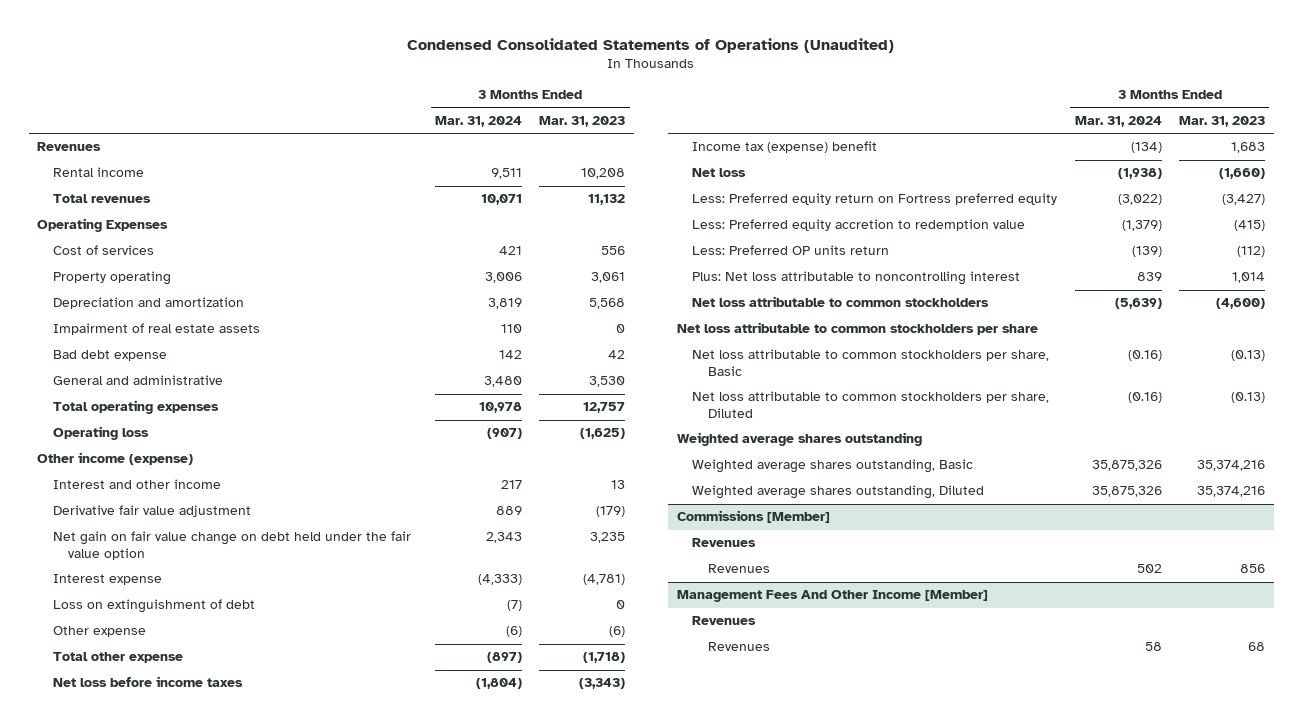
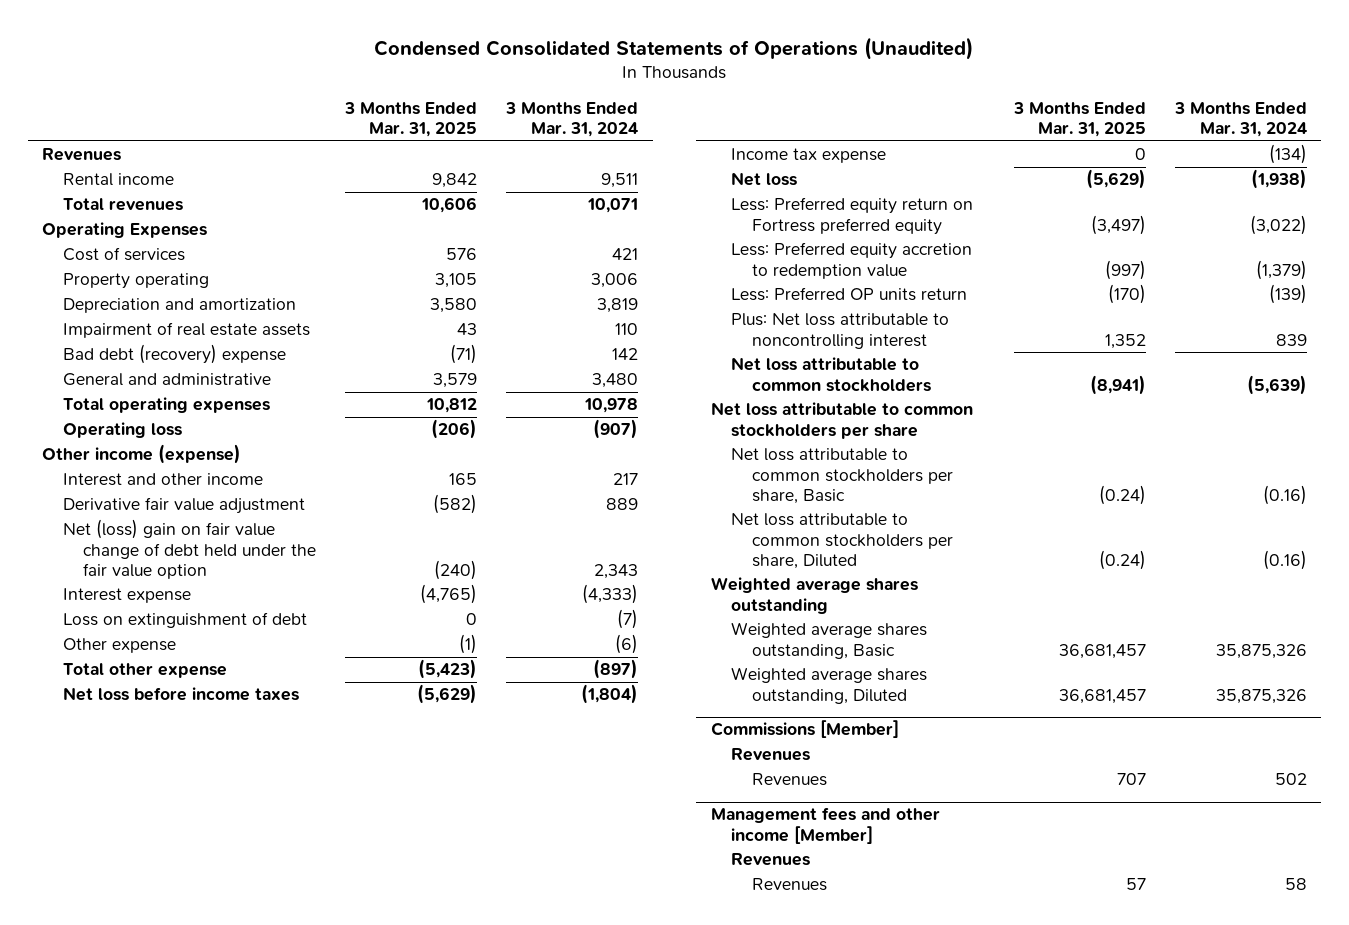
[539,116,626,128] Mar. 31, 2023 -> none
none -> [344,101,478,138] 3 Months Ended Mar. 31, 2025
[52,350,167,362] Bad debt expense -> [62,344,286,365] Bad debt (recovery) expense
[52,531,411,560] Net gain on fair value change on debt held under the fair value option -> [62,519,316,579] Net (loss) gain on fair value change of debt held under the fair value option
[692,141,878,154] Income tax (expense) benefit -> [731,148,887,164] Income tax expense
[676,590,988,603] Management Fees And Other Income [Member] -> [710,807,940,844] Management fees and other income [Member]

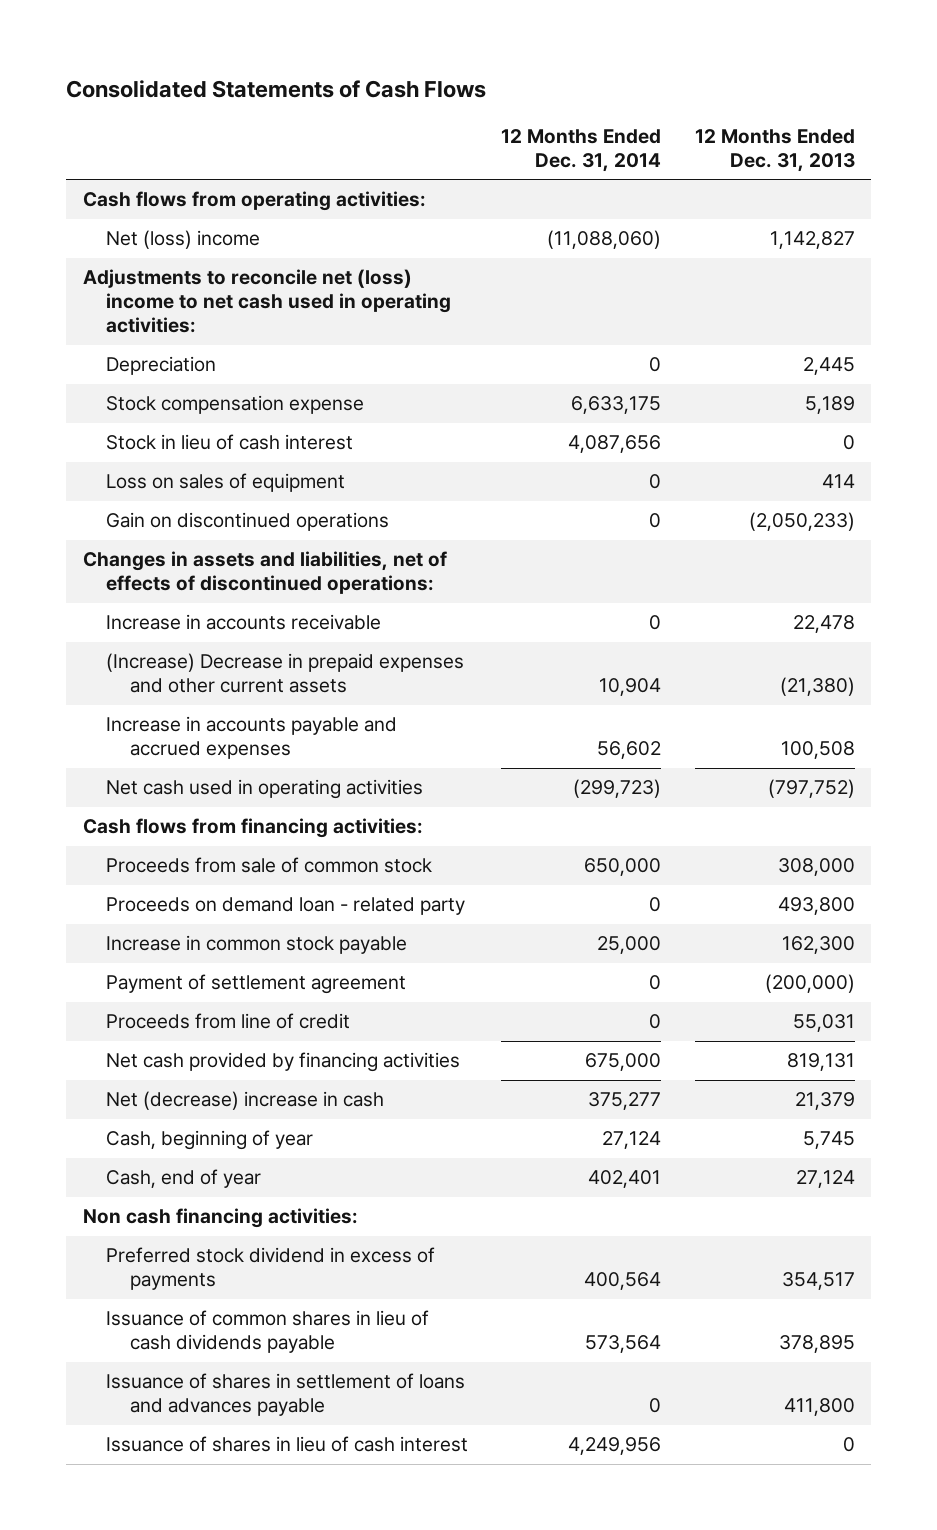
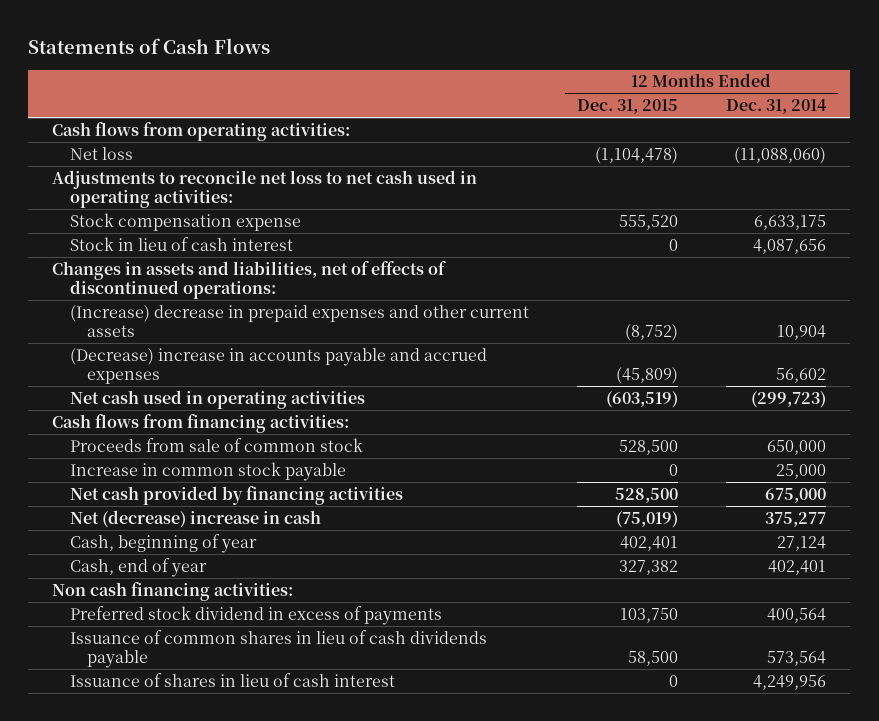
[66,79,487,98] Consolidated Statements of Cash Flows -> [28,37,271,54] Statements of Cash Flows
[694,128,855,172] 12 Months Ended Dec. 31, 2013 -> none
none -> [576,99,678,115] Dec. 31, 2015
[106,356,217,376] Depreciation -> none
[106,230,261,250] Net (loss) income -> [69,146,133,160] Net loss
[82,269,452,334] Adjustments to reconcile net (loss) income to net cash used in operating activities: -> [52,169,478,208] Adjustments to reconcile net loss to net cash used in operating activities:
[106,473,346,493] Loss on sales of equipment -> none
[106,512,390,532] Gain on discontinued operations -> none
[106,614,382,631] Increase in accounts receivable -> none
[106,653,465,694] (Increase) Decrease in prepaid expenses and other current assets -> [69,304,529,337] (Increase) decrease in prepaid expenses and other current assets
[106,716,398,760] Increase in accounts payable and accrued expenses -> [69,347,487,384] (Decrease) increase in accounts payable and accrued expenses
[106,897,466,916] Proceeds on demand loan - related party -> none
[106,974,407,995] Payment of settlement agreement -> none
[106,1013,351,1030] Proceeds from line of credit -> none
[106,1373,466,1417] Issuance of shares in settlement of loans and advances payable -> none

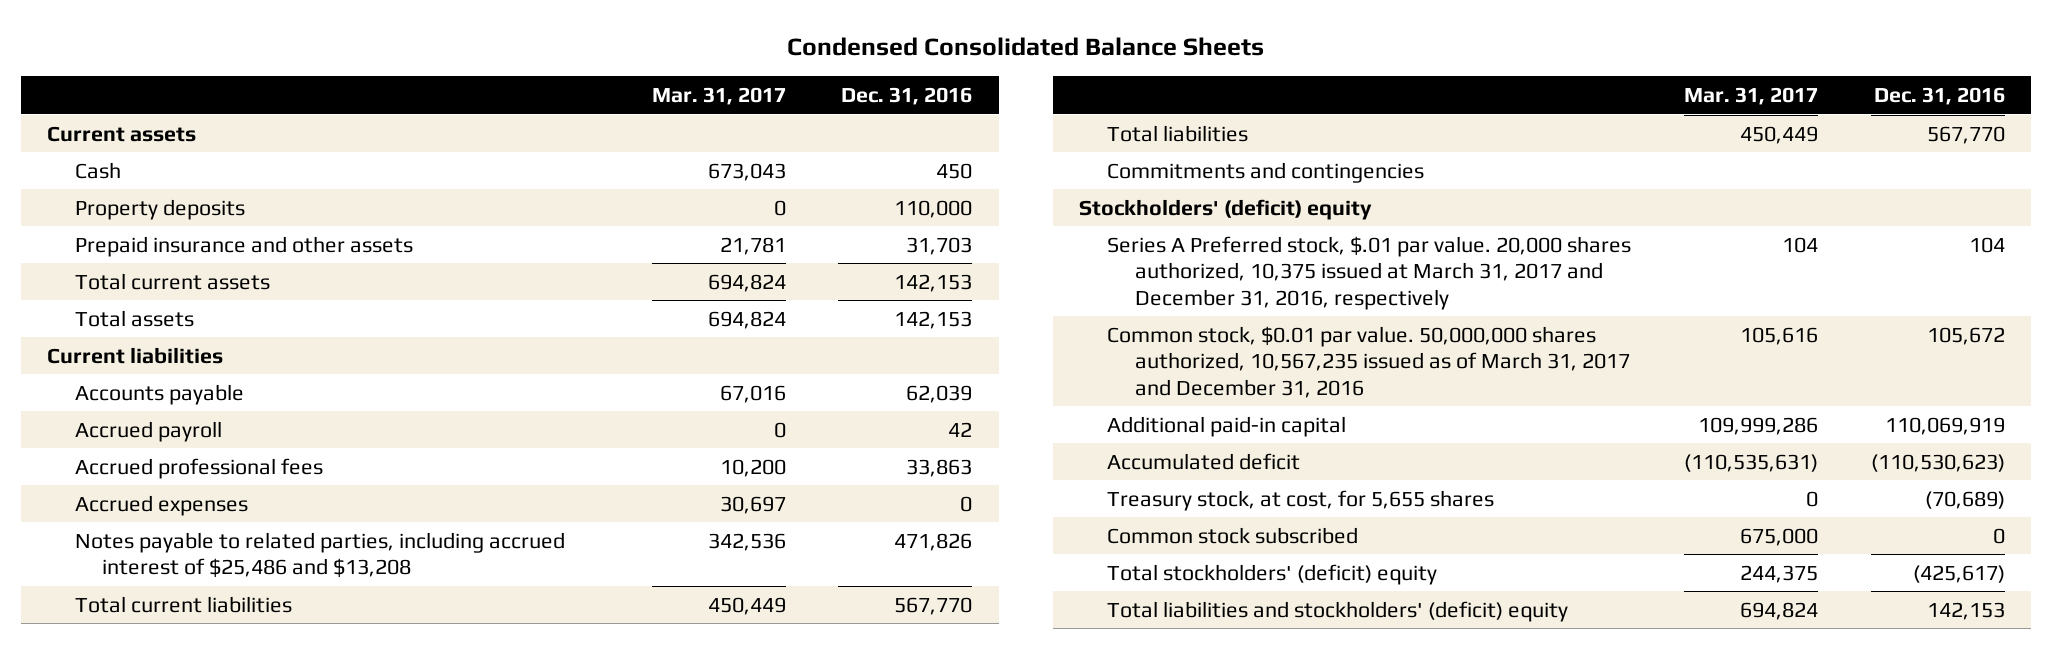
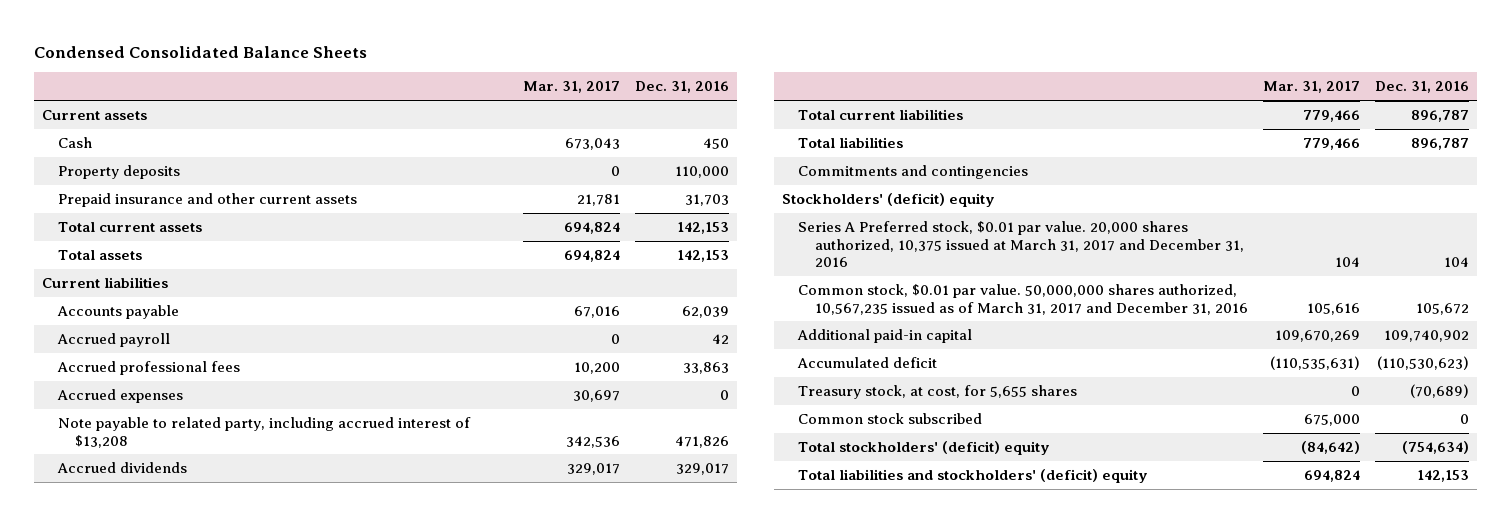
[74,235,413,257] Prepaid insurance and other assets -> [58,192,358,207] Prepaid insurance and other current assets
[74,531,565,579] Notes payable to related parties, including accrued interest of $25,486 and $13,208 -> [58,416,472,448] Note payable to related party, including accrued interest of $13,208
none -> [57,461,188,473] Accrued dividends
[707,596,786,615] 450,449 -> [1302,109,1360,122] 779,466
[894,596,973,615] 567,770 -> [1411,109,1470,122] 896,787
[1739,125,1818,144] 450,449 -> [1302,137,1360,150] 779,466
[1926,125,2005,144] 567,770 -> [1411,137,1470,150] 896,787
[1107,235,1632,310] Series A Preferred stock, $.01 par value. 20,000 shares authorized, 10,375 issued at March 31, 2017 and December 31, 2016, respectively -> [798,220,1244,268] Series A Preferred stock, $0.01 par value. 20,000 shares authorized, 10,375 issued at March 31, 2017 and December 31, 2016
[1697,416,1818,435] 109,999,286 -> [1274,329,1360,342] 109,670,269
[1884,416,2005,435] 110,069,919 -> [1384,329,1470,342] 109,740,902
[1739,564,1818,583] 244,375 -> [1300,440,1360,454] (84,642)
[1912,564,2005,583] (425,617) -> [1402,440,1470,454] (754,634)

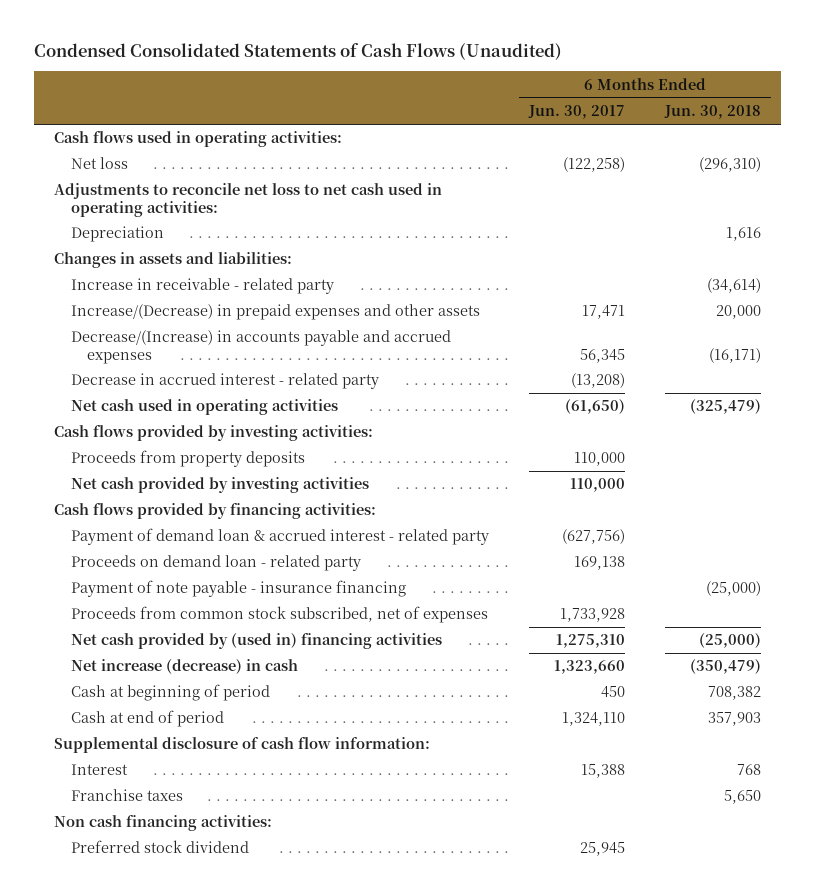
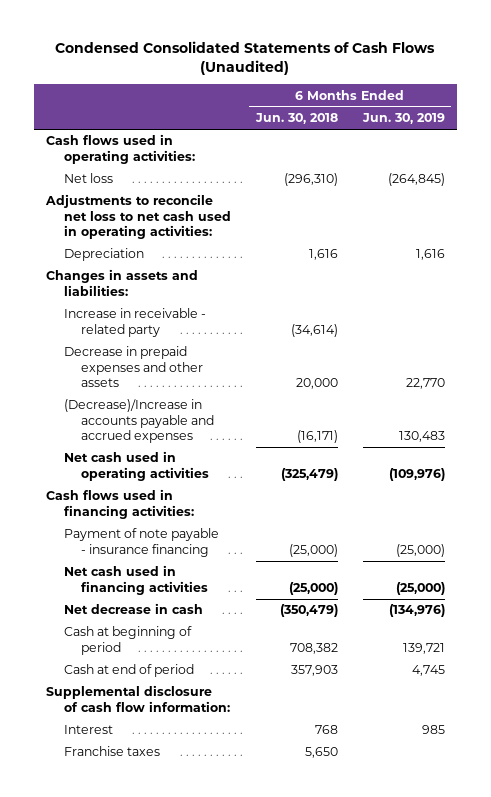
[527,105,625,120] Jun. 30, 2017 -> none
none -> [361,113,445,125] Jun. 30, 2019
[70,373,379,390] Decrease in accrued interest - related party -> none
[70,304,480,321] Increase/(Decrease) in prepaid expenses and other assets -> [63,346,203,388] Decrease in prepaid expenses and other assets
[70,330,451,364] Decrease/(Increase) in accounts payable and accrued expenses -> [63,399,214,444] (Decrease)/Increase in accounts payable and accrued expenses
[54,425,374,442] Cash flows provided by investing activities: -> none
[70,450,305,468] Proceeds from property deposits -> none
[70,477,369,494] Net cash provided by investing activities -> none
[70,528,489,546] Payment of demand loan & accrued interest - related party -> none
[70,555,361,572] Proceeds on demand loan - related party -> none
[54,503,377,520] Cash flows provided by financing activities: -> [46,489,194,519] Cash flows used in financing activities:
[70,606,488,624] Proceeds from common stock subscribed, net of expenses -> none
[70,633,442,650] Net cash provided by (used in) financing activities -> [63,565,208,595] Net cash used in financing activities
[70,659,298,675] Net increase (decrease) in cash -> [63,603,203,615] Net decrease in cash
[54,815,273,832] Non cash financing activities: -> none
[70,840,249,854] Preferred stock dividend -> none

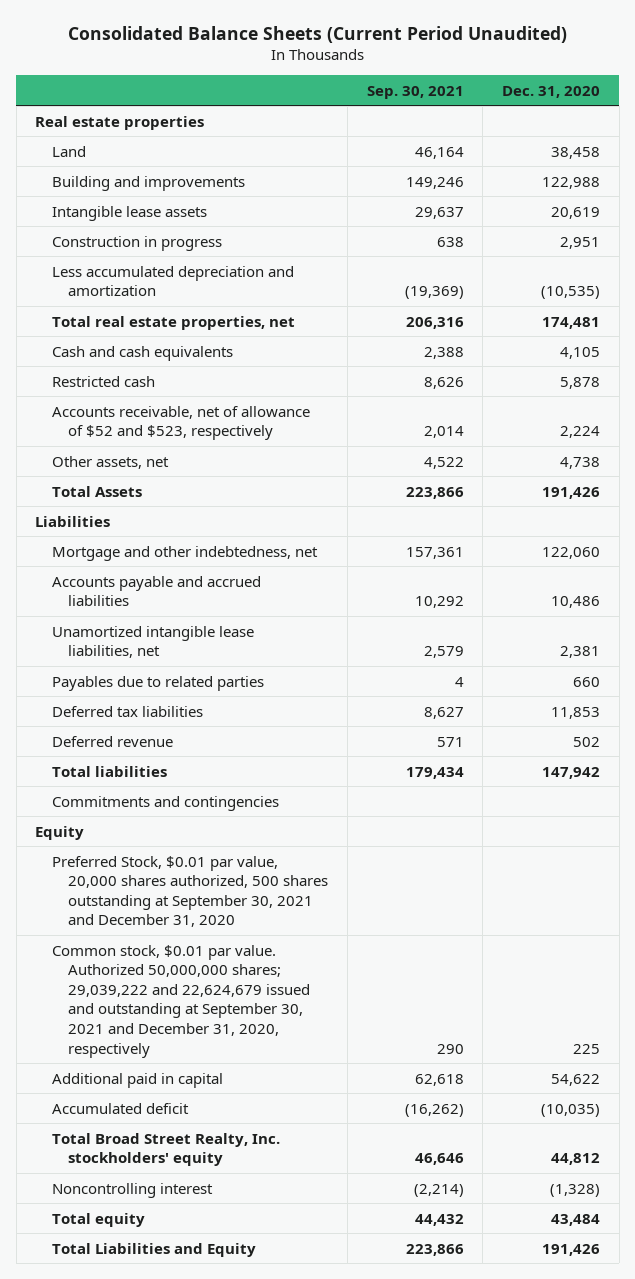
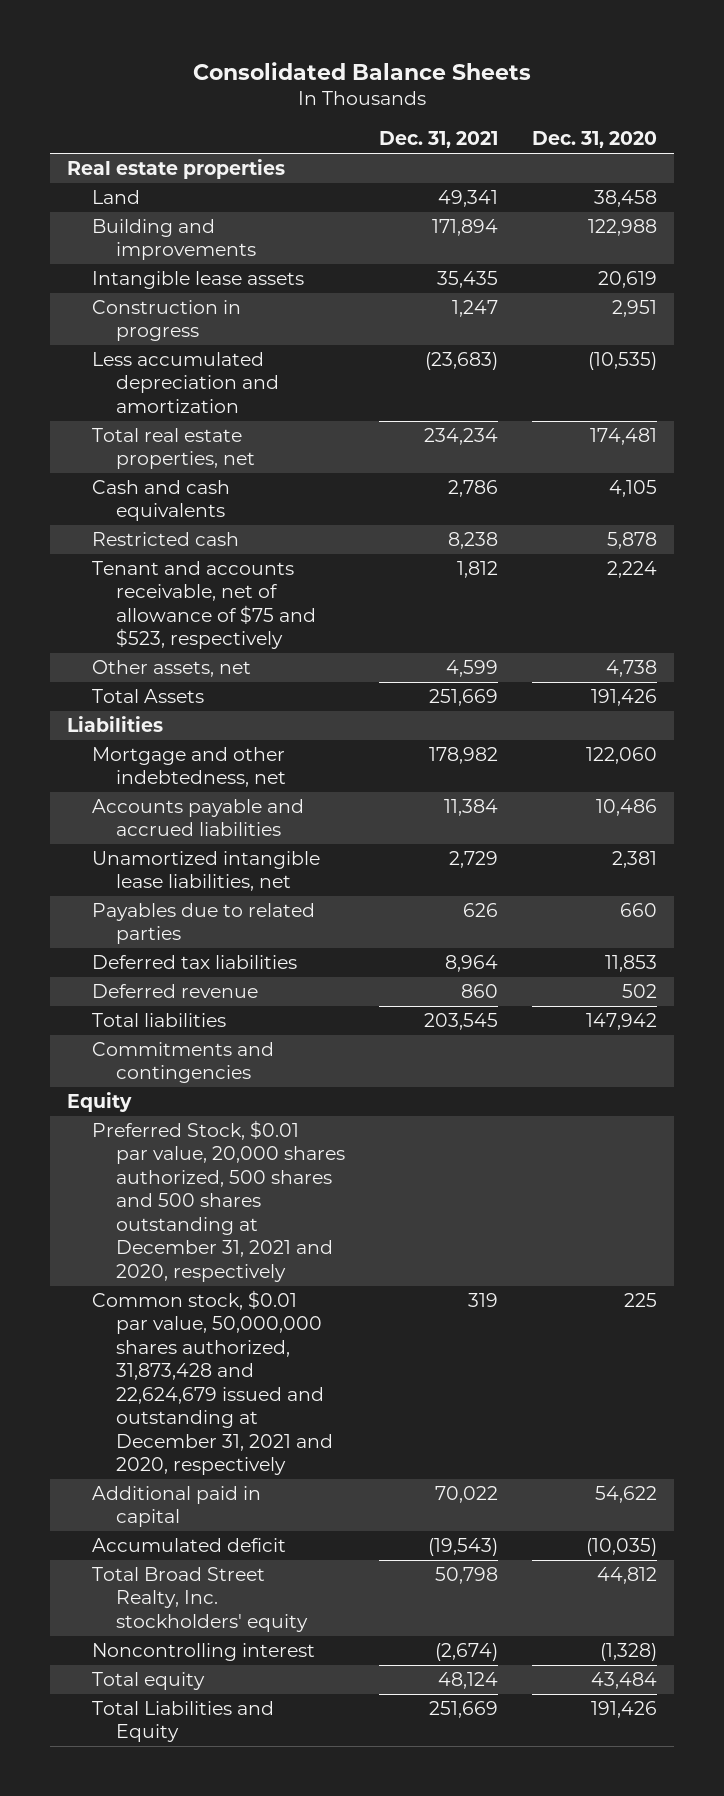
[67,25,567,43] Consolidated Balance Sheets (Current Period Unaudited) -> [192,61,531,80] Consolidated Balance Sheets
[366,85,464,99] Sep. 30, 2021 -> none
none -> [379,131,499,149] Dec. 31, 2021
[51,405,310,441] Accounts receivable, net of allowance of $52 and $523, respectively -> [91,561,317,650] Tenant and accounts receivable, net of allowance of $75 and $523, respectively
[51,855,329,928] Preferred Stock, $0.01 par value, 20,000 shares authorized, 500 shares outstanding at September 30, 2021 and December 31, 2020 -> [91,1120,346,1282] Preferred Stock, $0.01 par value, 20,000 shares authorized, 500 shares and 500 shares outstanding at December 31, 2021 and 2020, respectively
[51,944,311,1058] Common stock, $0.01 par value. Authorized 50,000,000 shares; 29,039,222 and 22,624,679 issued and outstanding at September 30, 2021 and December 31, 2020, respectively -> [91,1290,334,1476] Common stock, $0.01 par value, 50,000,000 shares authorized, 31,873,428 and 22,624,679 issued and outstanding at December 31, 2021 and 2020, respectively

